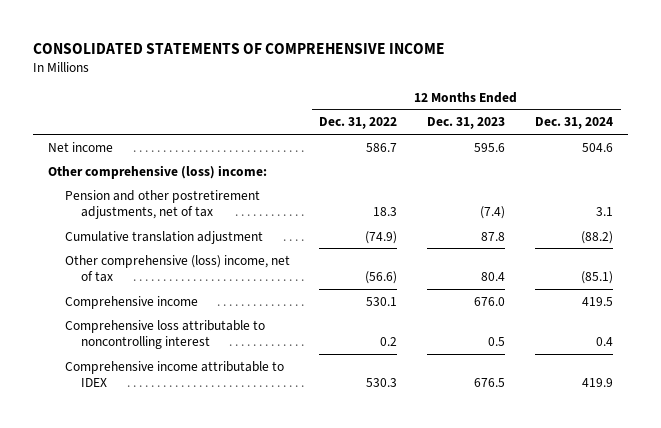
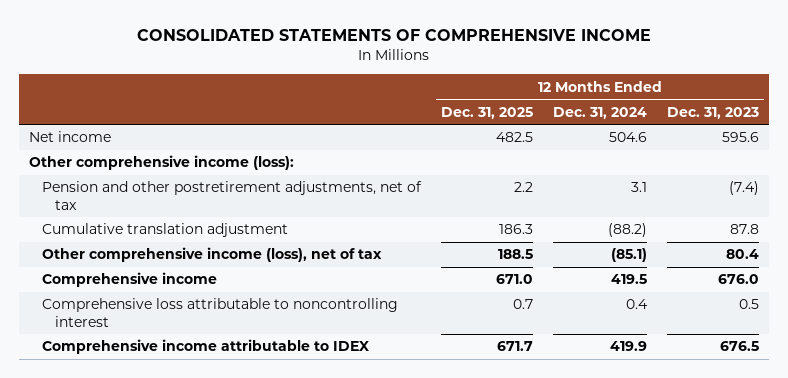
[319,117,398,130] Dec. 31, 2022 -> none
none -> [440,106,533,119] Dec. 31, 2025
[48,164,268,179] Other comprehensive (loss) income: -> [29,155,295,171] Other comprehensive income (loss):
[64,254,290,283] Other comprehensive (loss) income, net of tax -> [41,247,382,263] Other comprehensive income (loss), net of tax

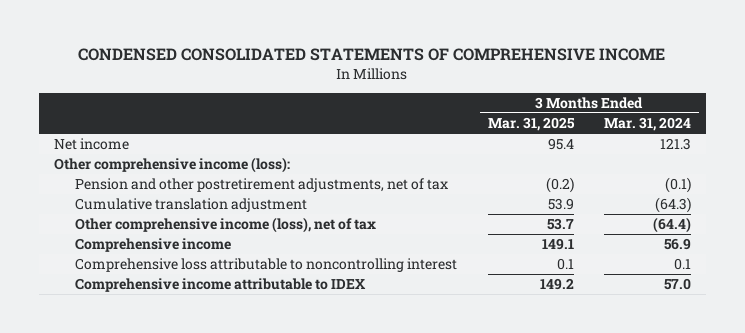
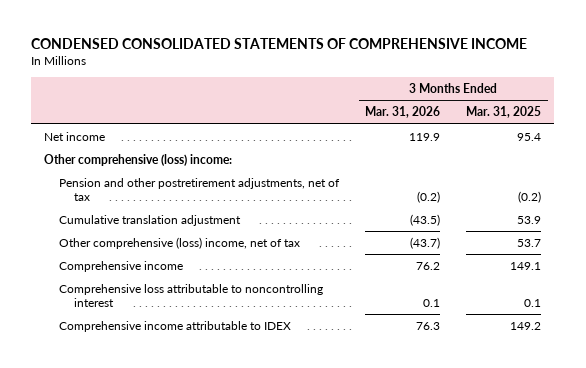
[603,117,691,132] Mar. 31, 2024 -> none
none -> [365,106,441,119] Mar. 31, 2026
[53,157,290,174] Other comprehensive income (loss): -> [44,153,233,166] Other comprehensive (loss) income:
[75,217,377,234] Other comprehensive income (loss), net of tax -> [59,236,301,249] Other comprehensive (loss) income, net of tax

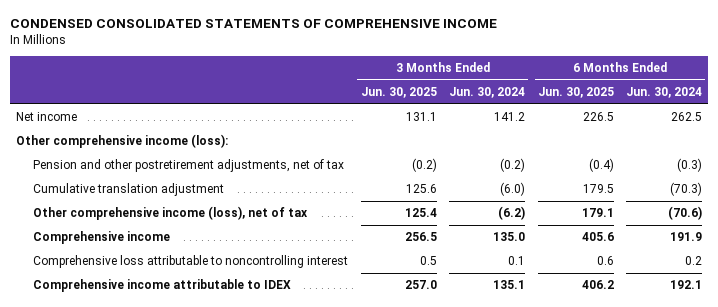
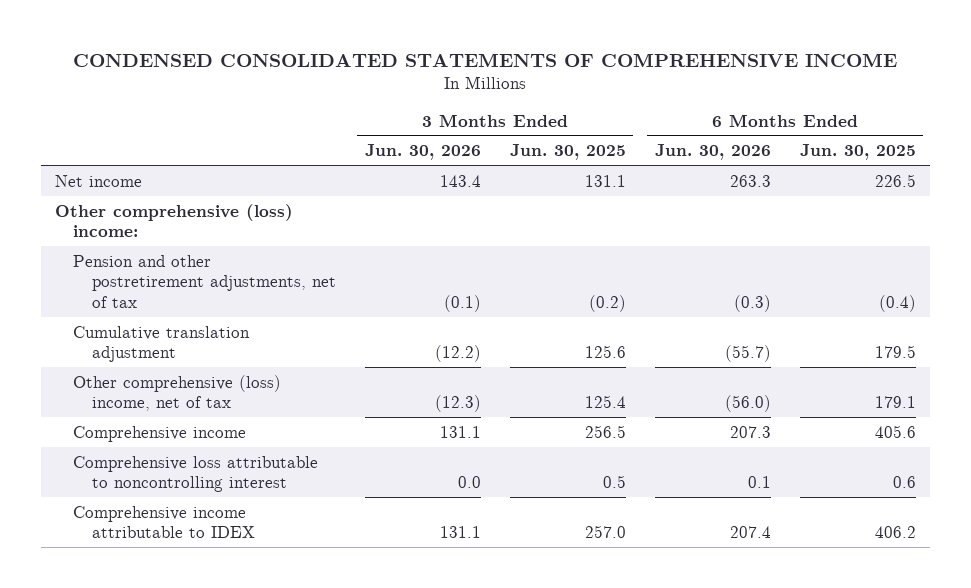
[449,87,526,99] Jun. 30, 2024 -> none
[626,87,703,99] Jun. 30, 2024 -> none
none -> [364,144,481,161] Jun. 30, 2026
none -> [654,144,771,161] Jun. 30, 2026
[15,134,228,149] Other comprehensive income (loss): -> [55,203,294,238] Other comprehensive (loss) income:
[33,206,309,221] Other comprehensive income (loss), net of tax -> [73,374,282,412] Other comprehensive (loss) income, net of tax

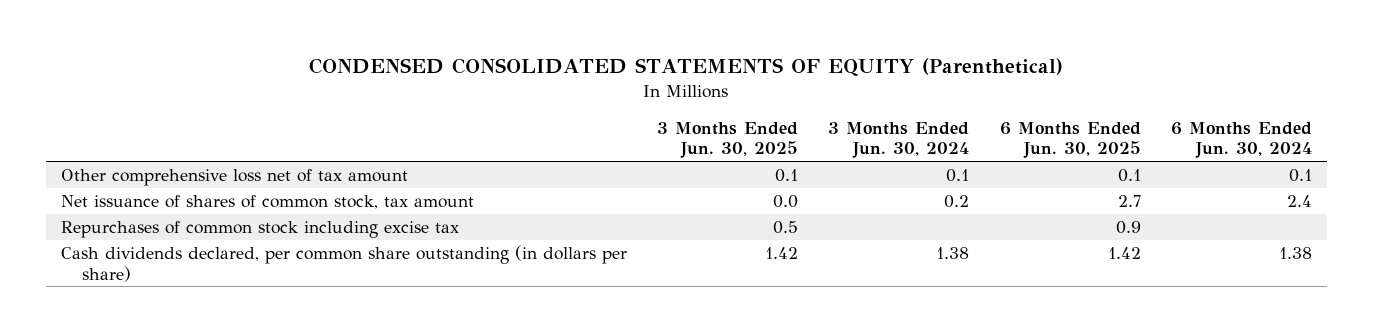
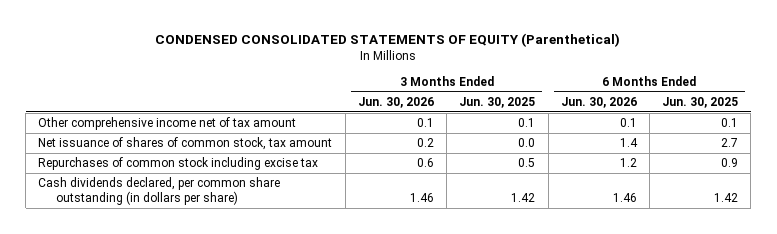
[828,121,970,159] 3 Months Ended Jun. 30, 2024 -> none
[1170,121,1312,159] 6 Months Ended Jun. 30, 2024 -> none
none -> [357,97,434,109] Jun. 30, 2026
none -> [560,97,637,109] Jun. 30, 2026
[60,168,408,186] Other comprehensive loss net of tax amount -> [38,117,297,131] Other comprehensive income net of tax amount

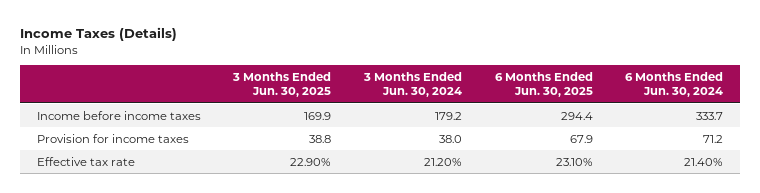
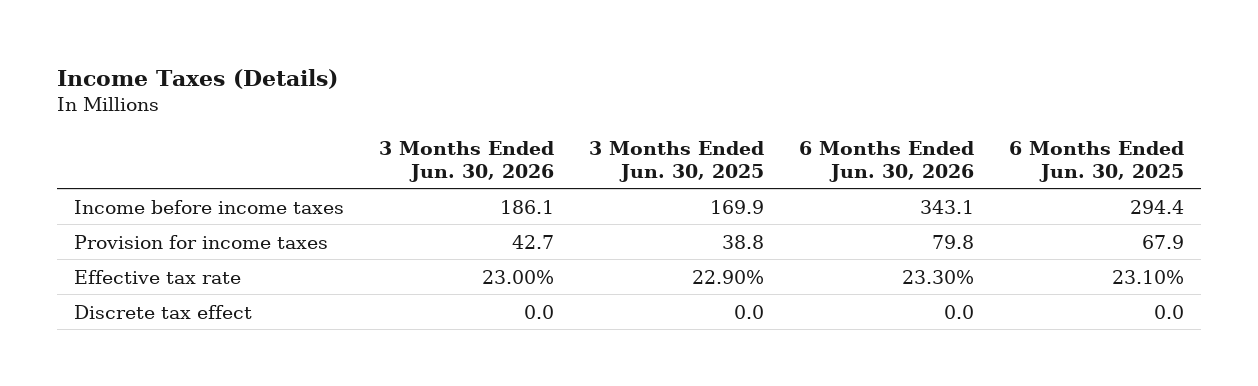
[363,71,463,98] 3 Months Ended Jun. 30, 2024 -> none
[625,71,724,98] 6 Months Ended Jun. 30, 2024 -> none
none -> [379,140,555,182] 3 Months Ended Jun. 30, 2026
none -> [799,140,975,182] 6 Months Ended Jun. 30, 2026
none -> [74,304,253,319] Discrete tax effect

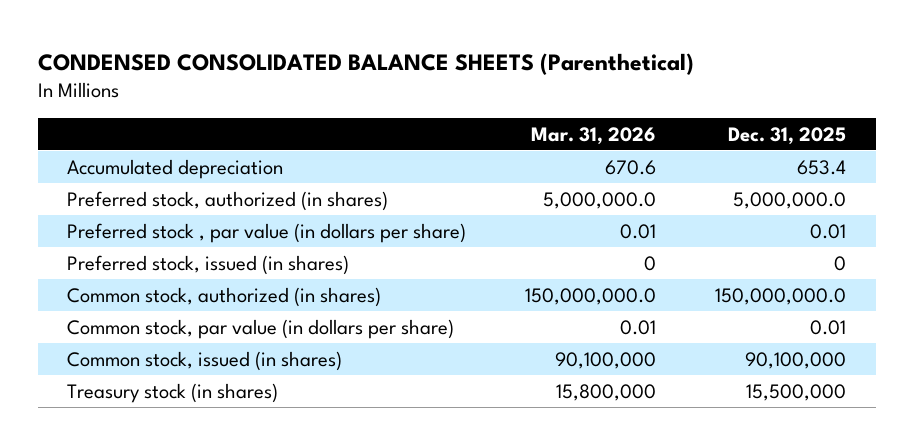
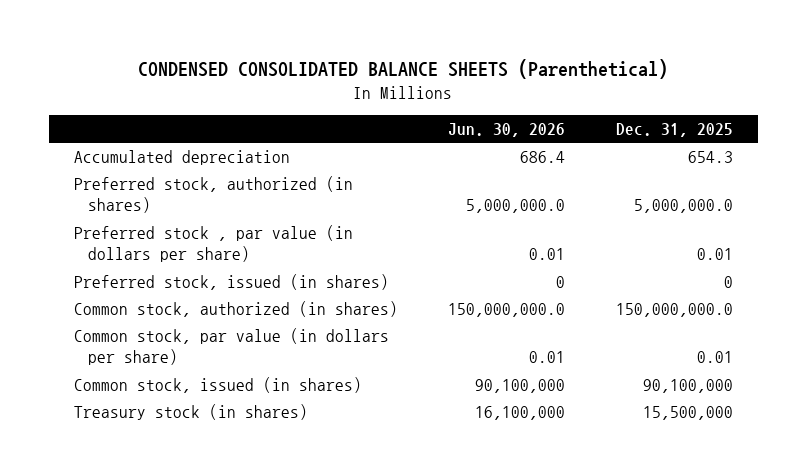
[531,126,657,145] Mar. 31, 2026 -> none
none -> [448,123,566,138] Jun. 30, 2026
[797,159,847,175] 653.4 -> [687,150,733,163] 654.3

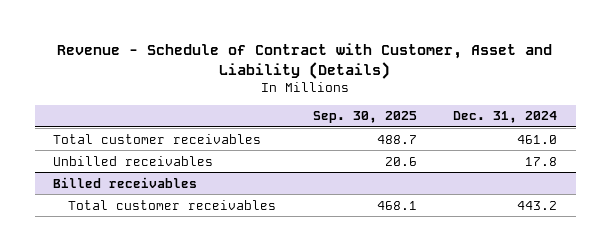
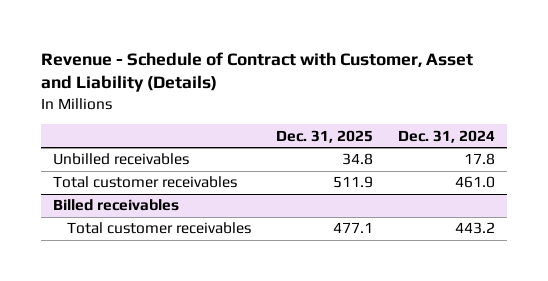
[312,111,417,124] Sep. 30, 2025 -> none
none -> [276,129,374,143] Dec. 31, 2025
[53,133,262,144] Total customer receivables -> [53,176,238,189] Total customer receivables

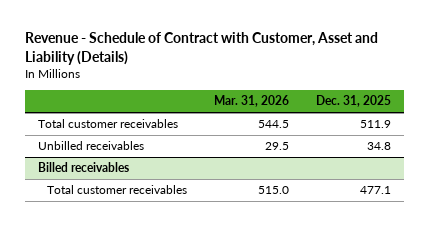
[397,129,495,143] Dec. 31, 2024 -> none
none -> [213,95,289,108] Mar. 31, 2026
[53,153,190,166] Unbilled receivables -> [38,141,145,151] Unbilled receivables

